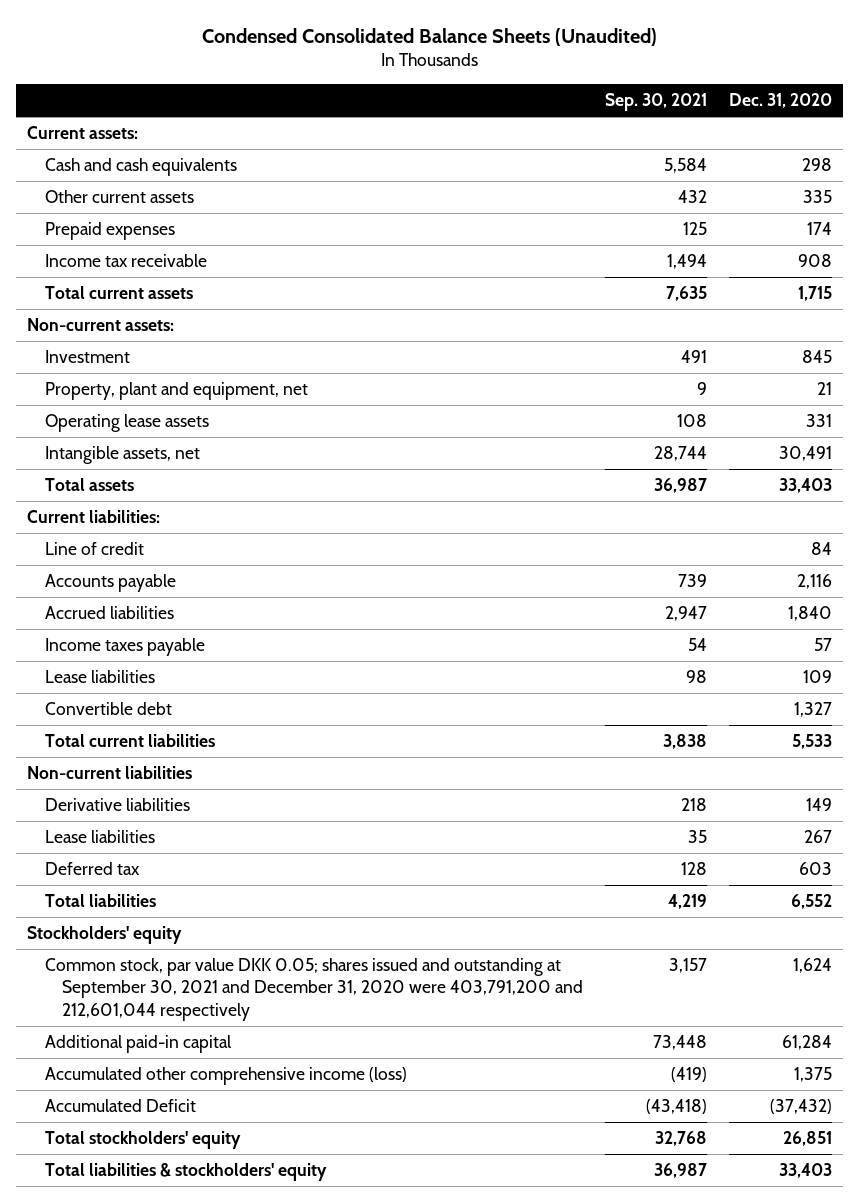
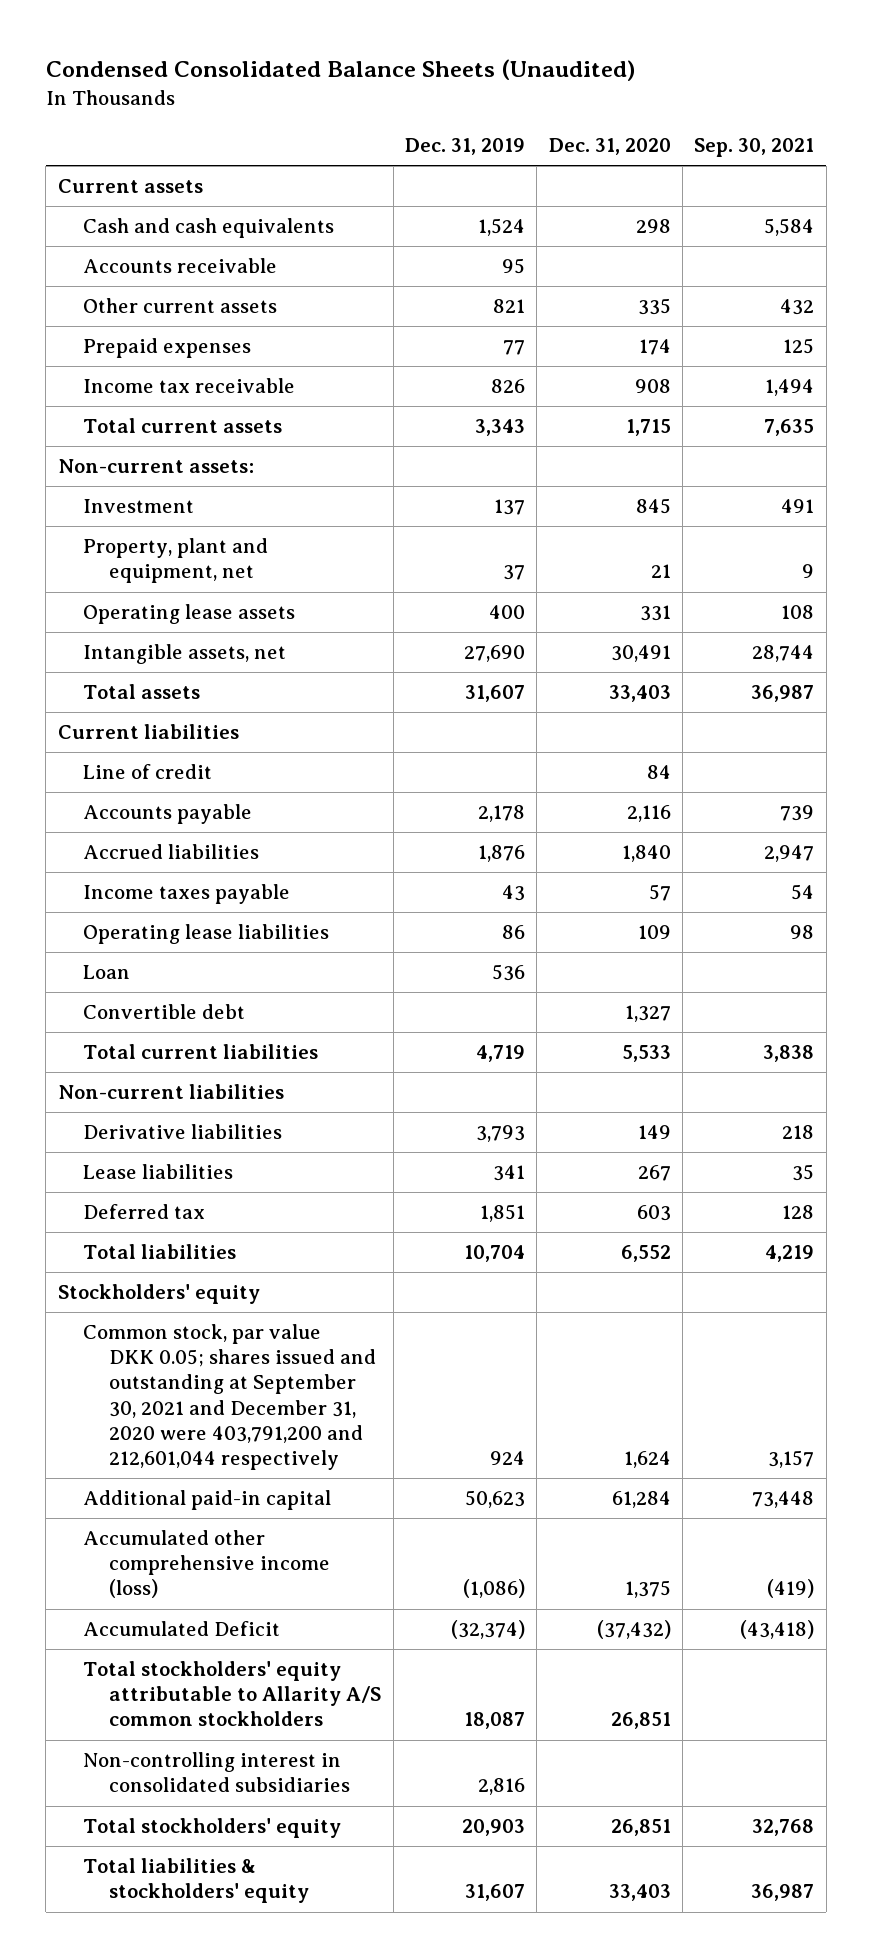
none -> [404,138,525,156] Dec. 31, 2019
[27,126,139,140] Current assets: -> [57,179,203,194] Current assets
none -> [83,258,278,274] Accounts receivable
[27,510,161,524] Current liabilities: -> [57,724,239,740] Current liabilities
[44,670,155,684] Lease liabilities -> [83,924,330,945] Operating lease liabilities
none -> [83,965,131,980] Loan
none -> [83,1661,382,1727] Total stockholders' equity attributable to Allarity A/S common stockholders
none -> [83,1752,351,1793] Non-controlling interest in consolidated subsidiaries

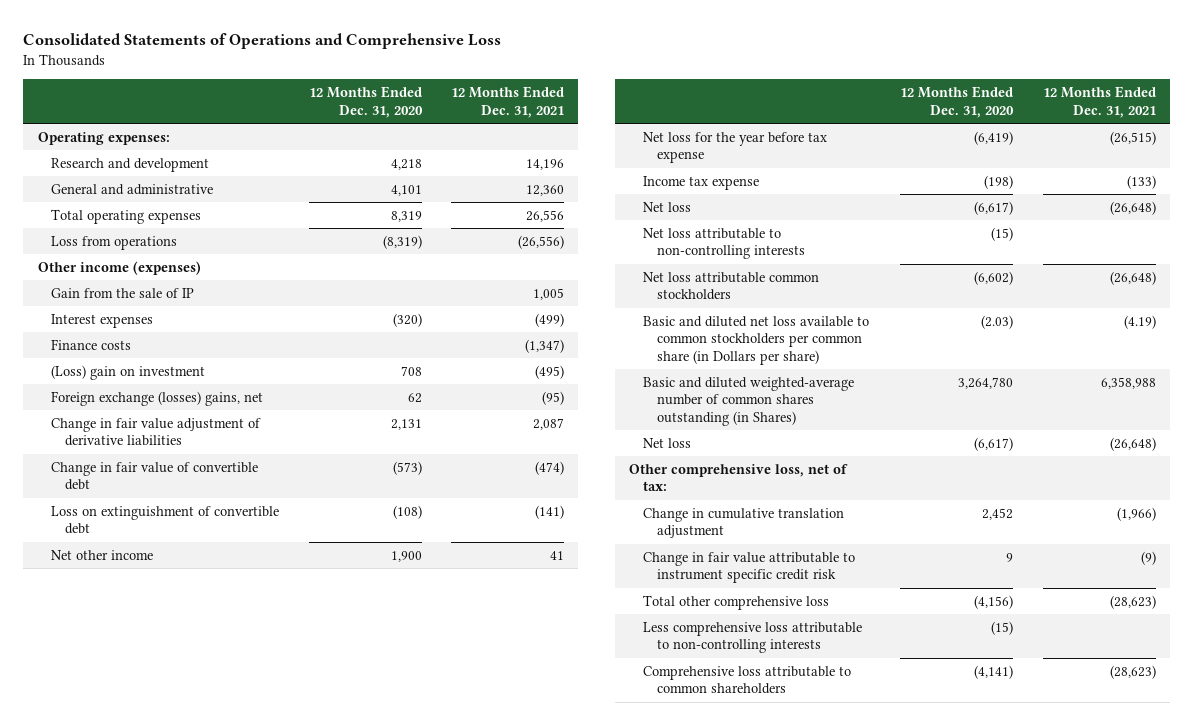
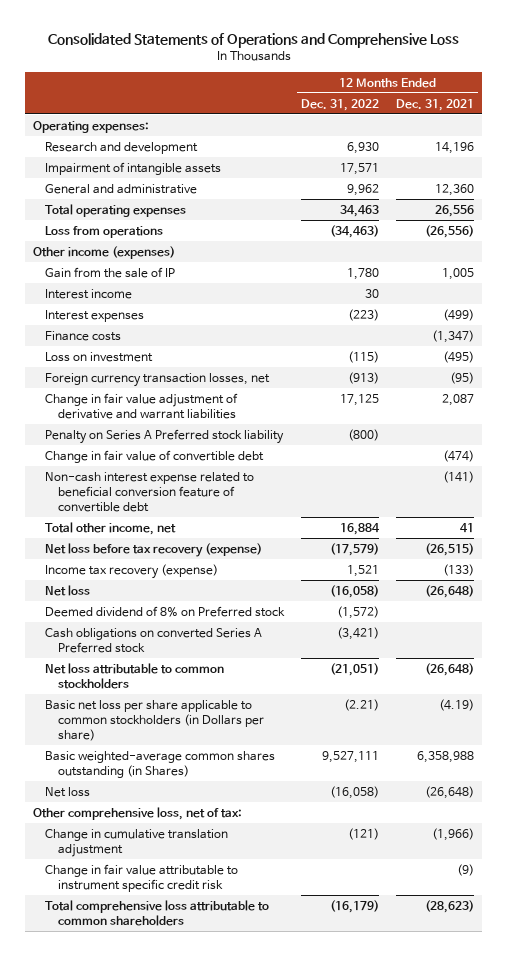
[308,86,423,118] 12 Months Ended Dec. 31, 2020 -> none
none -> [301,98,380,111] Dec. 31, 2022
none -> [45,161,222,175] Impairment of intangible assets
none -> [45,288,133,299] Interest income
[51,364,206,380] (Loss) gain on investment -> [45,351,154,362] Loss on investment
[51,390,264,406] Foreign exchange (losses) gains, net -> [45,372,271,387] Foreign currency transaction losses, net
[51,417,262,447] Change in fair value adjustment of derivative liabilities -> [45,392,239,419] Change in fair value adjustment of derivative and warrant liabilities
none -> [45,428,285,444] Penalty on Series A Preferred stock liability
[51,505,280,535] Loss on extinguishment of convertible debt -> [45,471,255,513] Non-cash interest expense related to beneficial conversion feature of convertible debt
[51,549,154,560] Net other income -> [45,521,177,535] Total other income, net
[643,131,828,164] Net loss for the year before tax expense -> [45,542,263,557] Net loss before tax recovery (expense)
[643,175,760,190] Income tax expense -> [45,563,219,579] Income tax recovery (expense)
[643,227,805,260] Net loss attributable to non-controlling interests -> none
none -> [45,605,286,617] Deemed dividend of 8% on Preferred stock
none -> [45,627,263,653] Cash obligations on converted Series A Preferred stock
[643,271,820,301] Net loss attributable common stockholders -> [45,662,225,689] Net loss attributable to common stockholders
[643,315,870,365] Basic and diluted net loss available to common stockholders per common share (in Dollars per share) -> [45,699,264,742] Basic net loss per share applicable to common stockholders (in Dollars per share)
[643,376,855,426] Basic and diluted weighted-average number of common shares outstanding (in Shares) -> [45,750,276,778] Basic weighted-average common shares outstanding (in Shares)
[643,594,830,610] Total other comprehensive loss -> none
[643,621,863,654] Less comprehensive loss attributable to non-controlling interests -> none
[643,665,852,695] Comprehensive loss attributable to common shareholders -> [45,899,270,926] Total comprehensive loss attributable to common shareholders

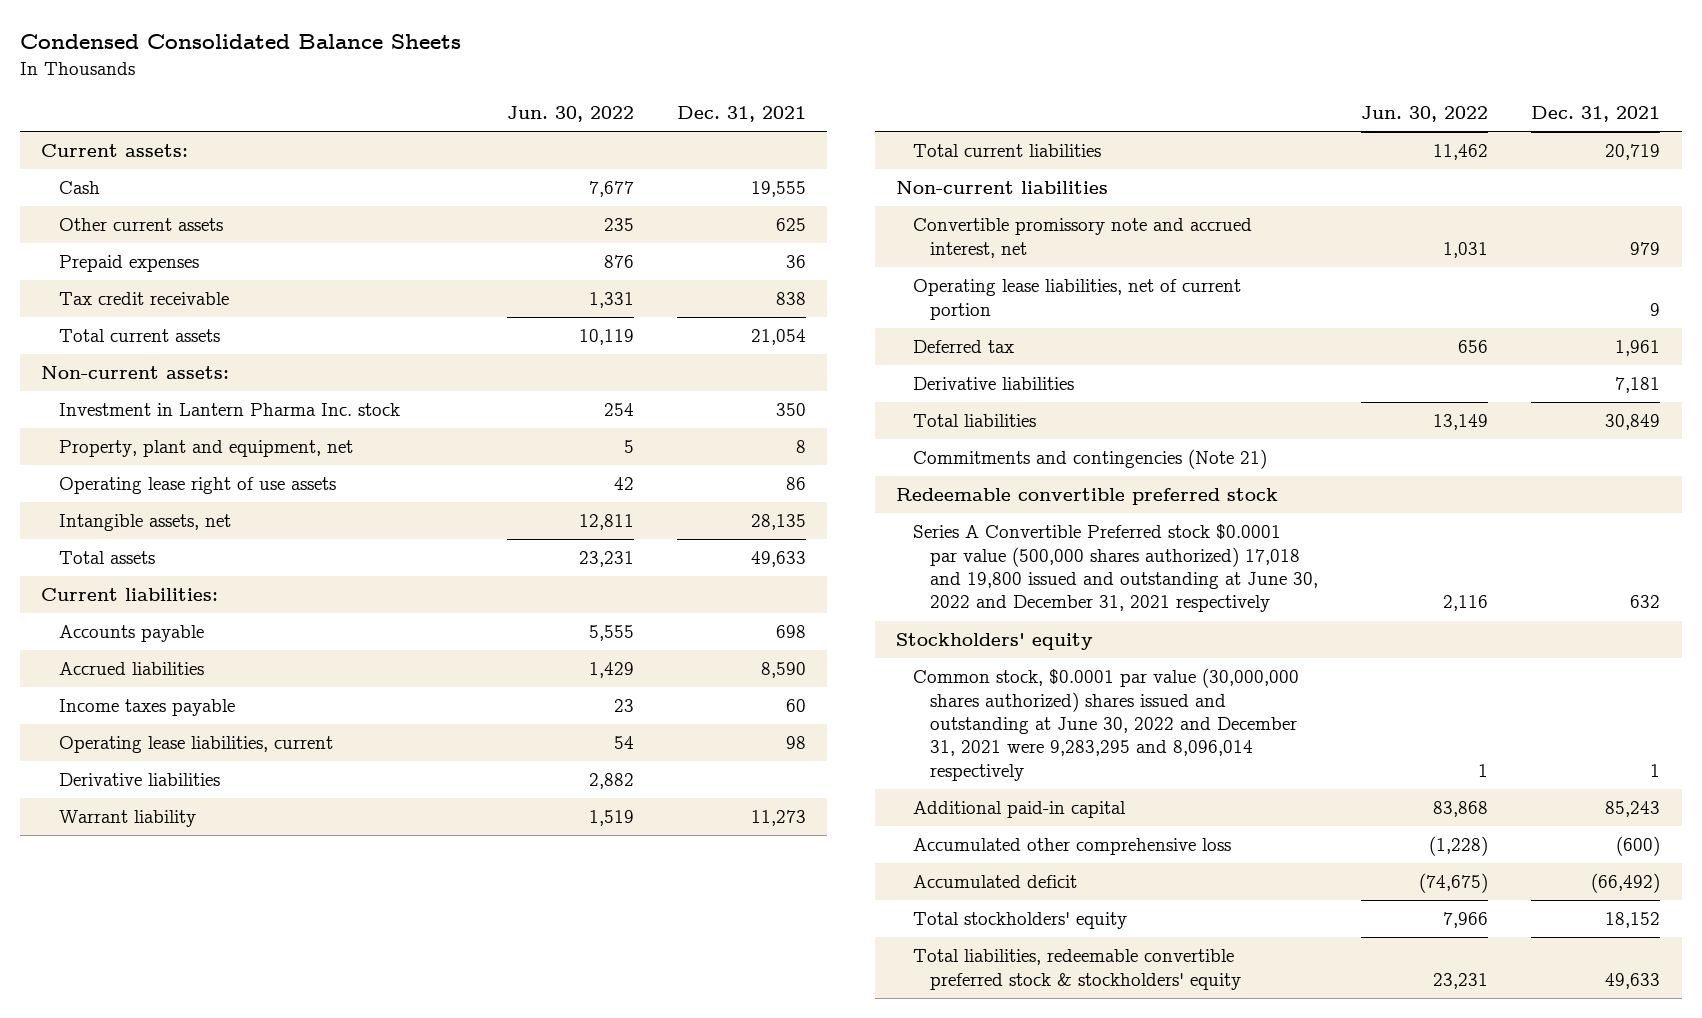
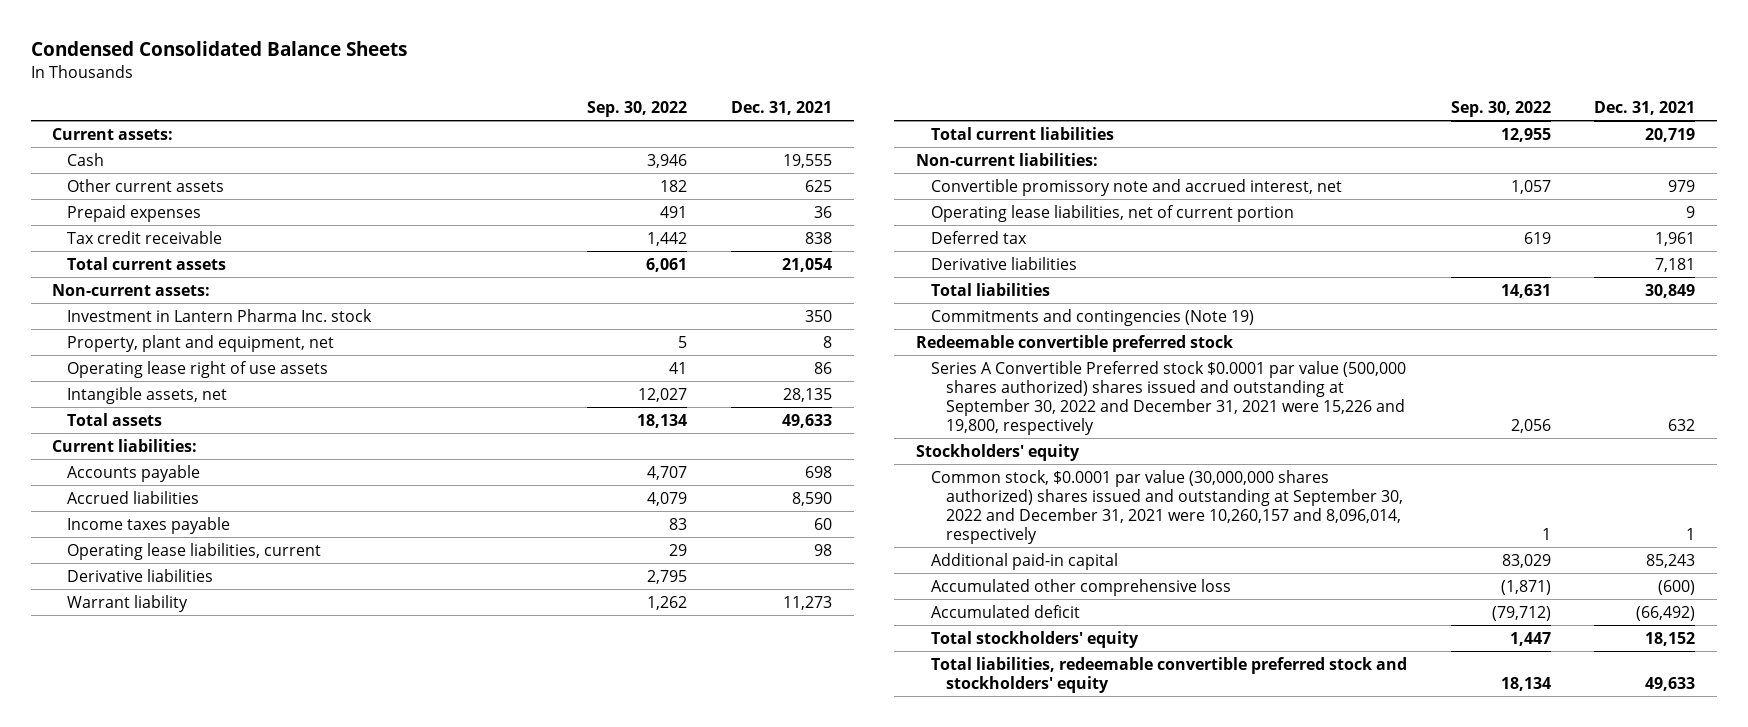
[506,105,634,122] Jun. 30, 2022 -> none
none -> [587,100,688,117] Sep. 30, 2022
[895,181,1108,195] Non-current liabilities -> [915,152,1098,166] Non-current liabilities:
[913,449,1268,470] Commitments and contingencies (Note 21) -> [930,308,1254,326] Commitments and contingencies (Note 19)
[913,524,1319,613] Series A Convertible Preferred stock $0.0001 par value (500,000 shares authorized) 17,018 and 19,800 issued and outstanding at June 30, 2022 and December 31, 2021 respectively -> [930,360,1406,435] Series A Convertible Preferred stock $0.0001 par value (500,000 shares authorized) shares issued and outstanding at September 30, 2022 and December 31, 2021 were 15,226 and 19,800, respectively
[913,668,1300,781] Common stock, $0.0001 par value (30,000,000 shares authorized) shares issued and outstanding at June 30, 2022 and December 31, 2021 were 9,283,295 and 8,096,014 respectively -> [930,469,1403,544] Common stock, $0.0001 par value (30,000,000 shares authorized) shares issued and outstanding at September 30, 2022 and December 31, 2021 were 10,260,157 and 8,096,014, respectively
[913,949,1242,990] Total liabilities, redeemable convertible preferred stock & stockholders' equity -> [930,656,1407,693] Total liabilities, redeemable convertible preferred stock and stockholders' equity

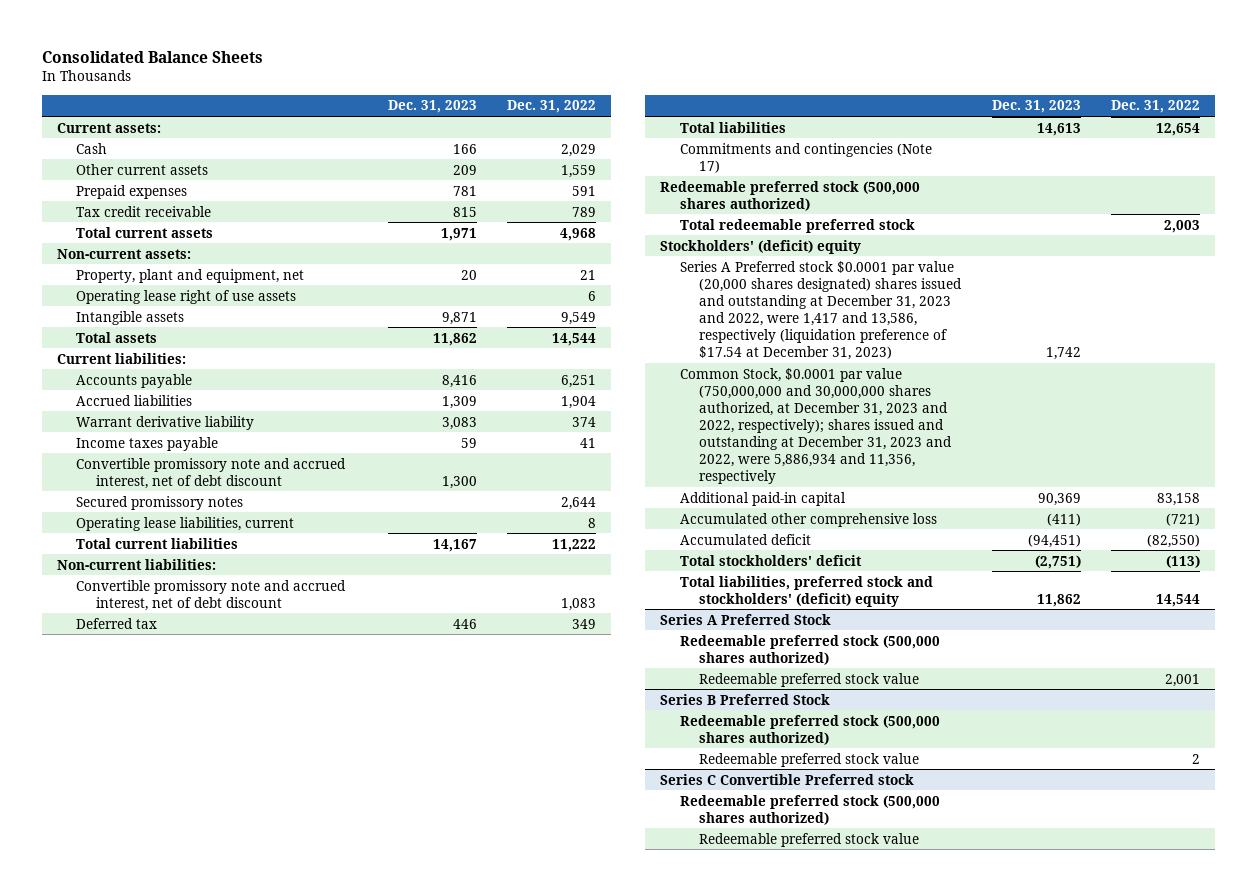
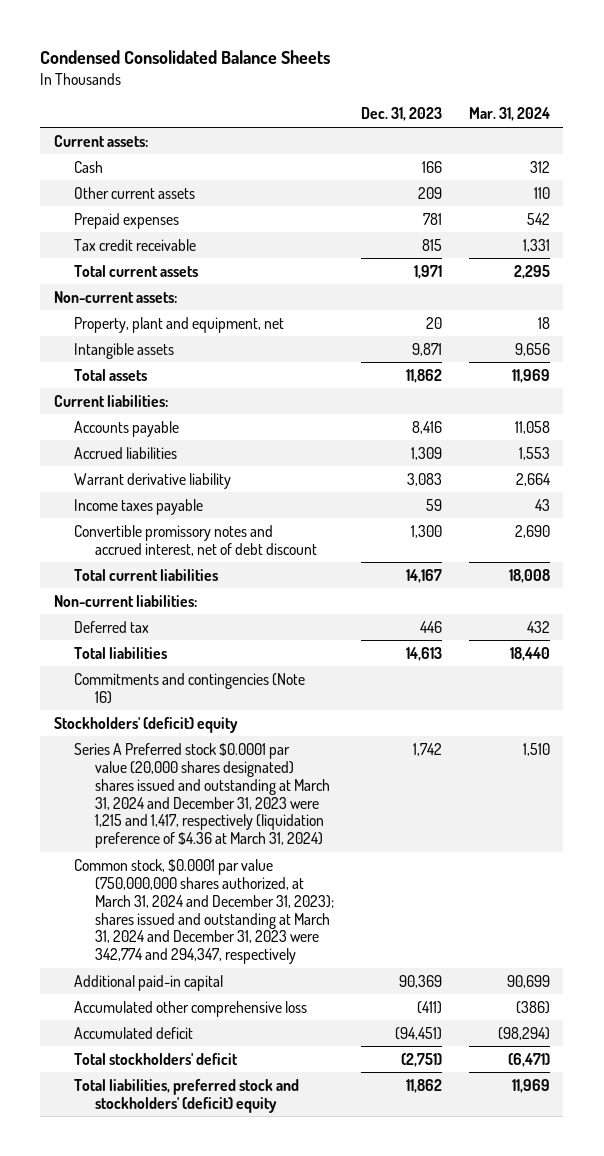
[41,50,263,63] Consolidated Balance Sheets -> [40,50,331,65] Condensed Consolidated Balance Sheets
[507,100,597,114] Dec. 31, 2022 -> none
none -> [468,107,550,122] Mar. 31, 2024
[76,289,297,304] Operating lease right of use assets -> none
[76,495,244,510] Secured promissory notes -> none
[76,516,295,531] Operating lease liabilities, current -> none
[76,457,347,489] Convertible promissory note and accrued interest, net of debt discount -> [74,524,317,556] Convertible promissory notes and accrued interest, net of debt discount
[76,579,347,611] Convertible promissory note and accrued interest, net of debt discount -> none
[660,180,921,211] Redeemable preferred stock (500,000 shares authorized) -> none
[679,218,915,233] Total redeemable preferred stock -> none
[679,142,932,173] Commitments and contingencies (Note 17) -> [74,672,306,704] Commitments and contingencies (Note 16)
[679,260,963,360] Series A Preferred stock $0.0001 par value (20,000 shares designated) shares issued and outstanding at December 31, 2023 and 2022, were 1,417 and 13,586, respectively (liquidation preference of $17.54 at December 31, 2023) -> [74,742,330,849] Series A Preferred stock $0.0001 par value (20,000 shares designated) shares issued and outstanding at March 31, 2024 and December 31, 2023 were 1,215 and 1,417, respectively (liquidation preference of $4.36 at March 31, 2024)
[679,367,953,484] Common Stock, $0.0001 par value (750,000,000 and 30,000,000 shares authorized, at December 31, 2023 and 2022, respectively); shares issued and outstanding at December 31, 2023 and 2022, were 5,886,934 and 11,356, respectively -> [74,858,334,965] Common stock, $0.0001 par value (750,000,000 shares authorized, at March 31, 2024 and December 31, 2023); shares issued and outstanding at March 31, 2024 and December 31, 2023 were 342,774 and 294,347, respectively
[660,613,832,625] Series A Preferred Stock -> none
[679,634,940,665] Redeemable preferred stock (500,000 shares authorized) -> none
[699,672,920,687] Redeemable preferred stock value -> none
[660,693,831,705] Series B Preferred Stock -> none
[679,714,940,745] Redeemable preferred stock (500,000 shares authorized) -> none
[699,752,920,767] Redeemable preferred stock value -> none
[660,773,915,785] Series C Convertible Preferred stock -> none
[679,794,940,825] Redeemable preferred stock (500,000 shares authorized) -> none
[699,832,920,847] Redeemable preferred stock value -> none

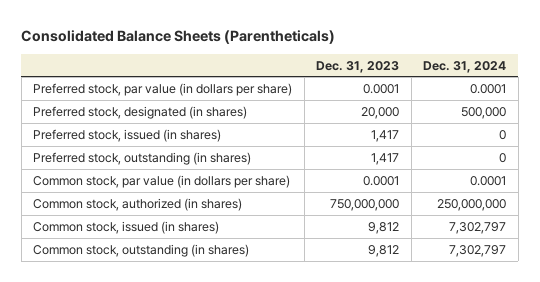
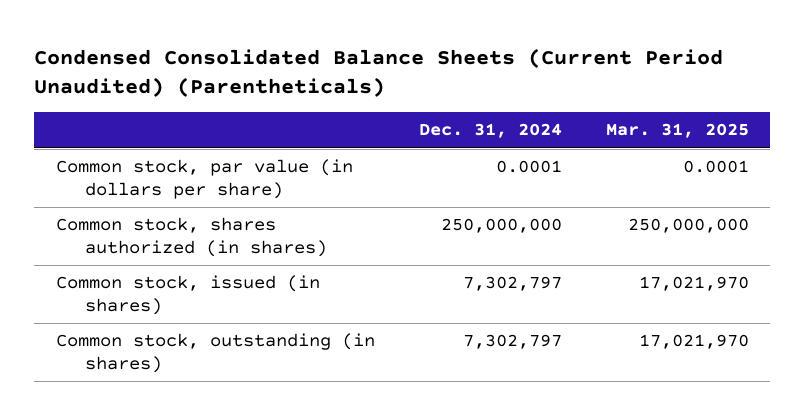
[21,30,336,45] Consolidated Balance Sheets (Parentheticals) -> [34,47,724,97] Condensed Consolidated Balance Sheets (Current Period Unaudited) (Parentheticals)
[316,60,400,73] Dec. 31, 2023 -> none
none -> [605,123,749,139] Mar. 31, 2025
[33,82,293,96] Preferred stock, par value (in dollars per share) -> none
[33,105,248,119] Preferred stock, designated (in shares) -> none
[33,128,222,142] Preferred stock, issued (in shares) -> none
[33,151,252,165] Preferred stock, outstanding (in shares) -> none
[33,197,243,211] Common stock, authorized (in shares) -> [56,217,328,257] Common stock, shares authorized (in shares)

